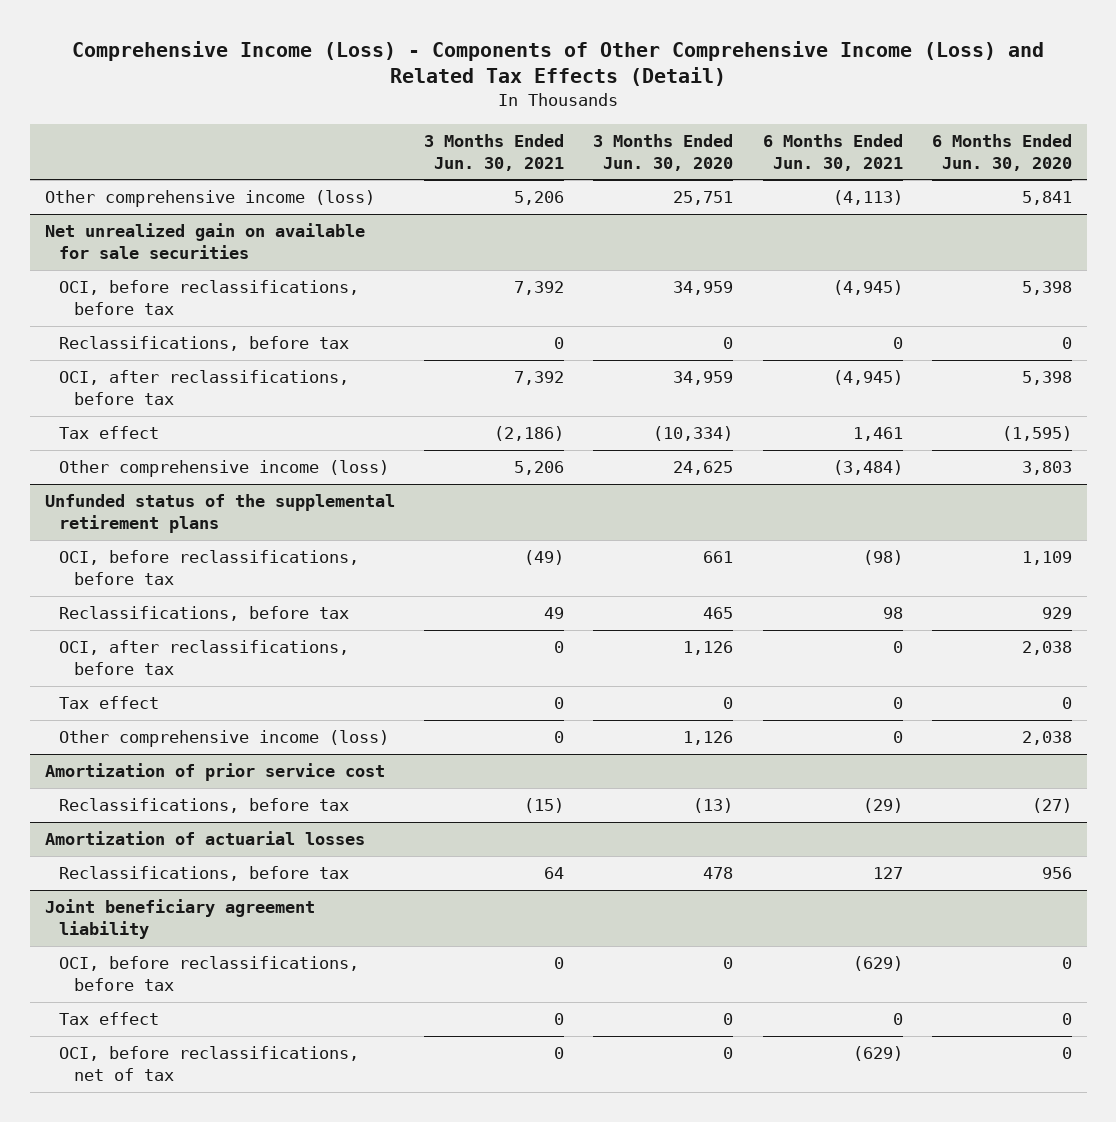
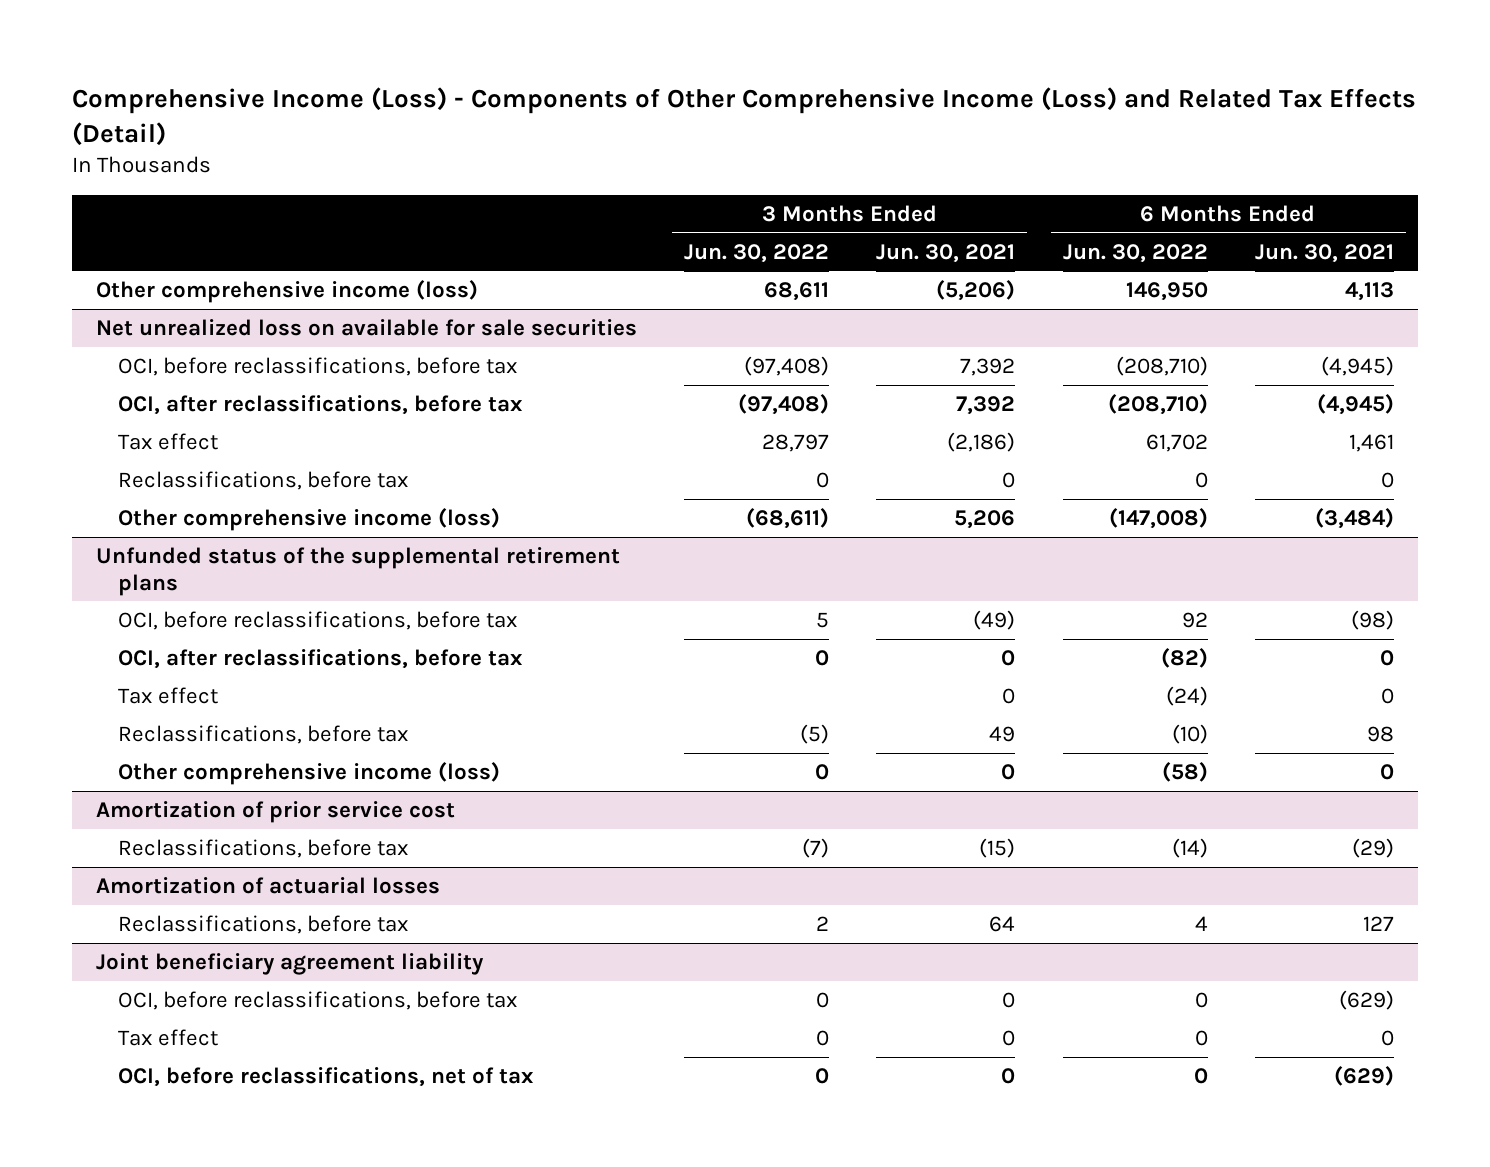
[593,133,734,171] 3 Months Ended Jun. 30, 2020 -> none
[931,133,1072,171] 6 Months Ended Jun. 30, 2020 -> none
none -> [684,243,830,263] Jun. 30, 2022
none -> [1062,243,1208,263] Jun. 30, 2022
[513,191,564,206] 5,206 -> [936,279,1016,301] (5,206)
[832,190,903,206] (4,113) -> [1344,281,1394,301] 4,113
[44,223,365,260] Net unrealized gain on available for sale securities -> [95,318,637,336] Net unrealized loss on available for sale securities
[59,336,350,352] Reclassifications, before tax -> none
none -> [117,470,409,490] Reclassifications, before tax
[59,606,350,622] Reclassifications, before tax -> [117,724,409,744] Reclassifications, before tax

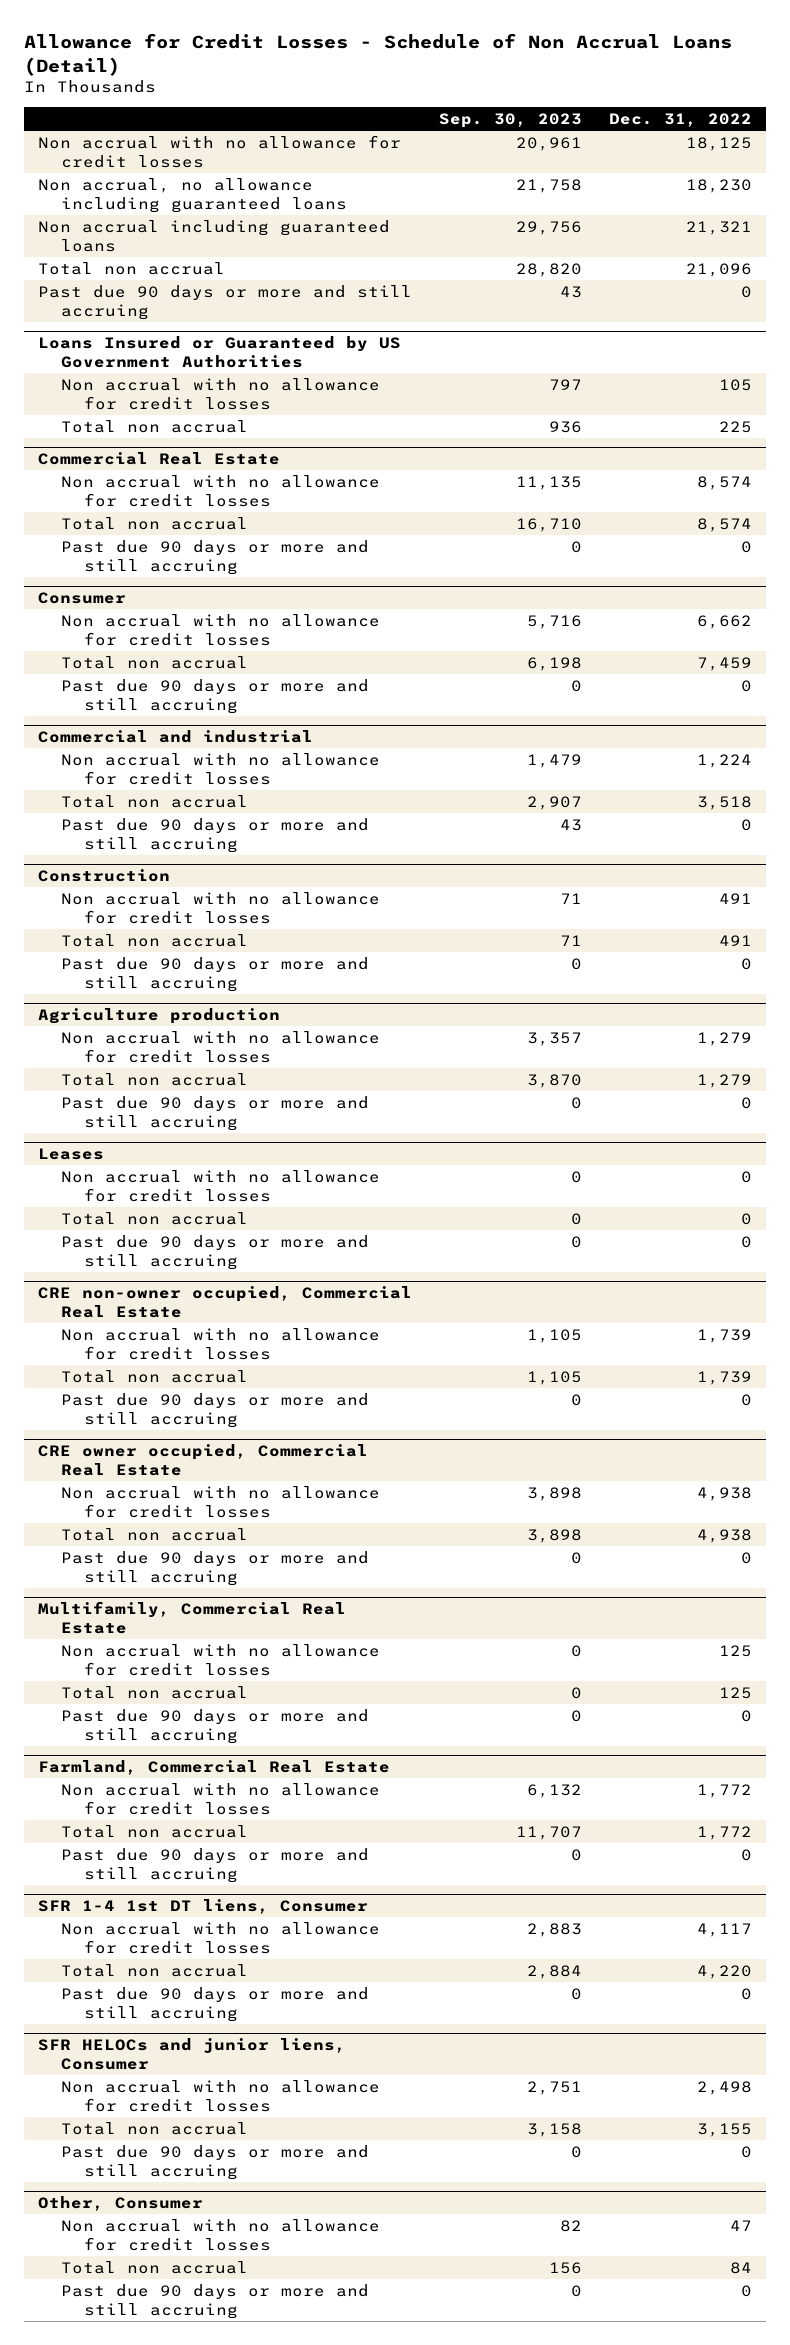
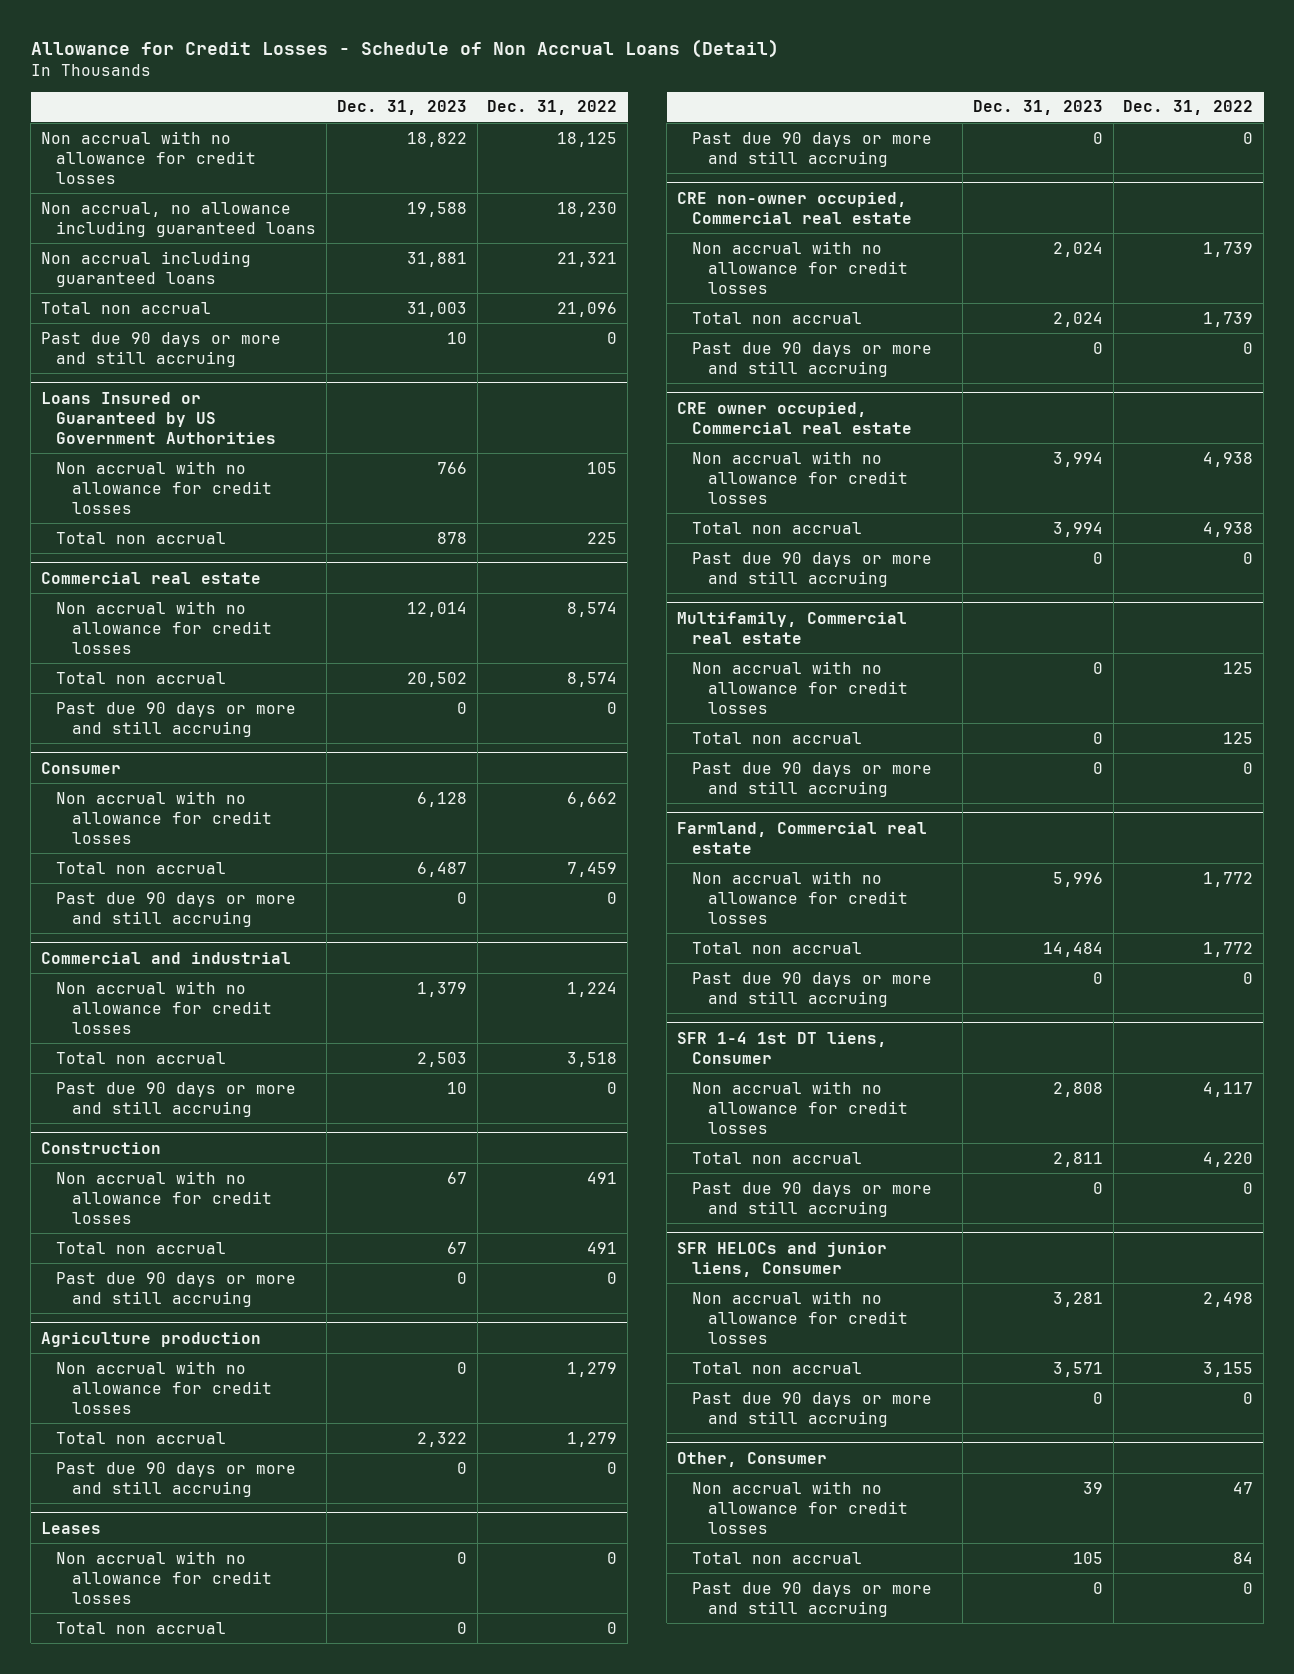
[439,113,583,129] Sep. 30, 2023 -> none
none -> [336,100,467,116] Dec. 31, 2023
[38,452,281,466] Commercial Real Estate -> [41,571,262,584] Commercial real estate
[38,1286,413,1319] CRE non-owner occupied, Commercial Real Estate -> [676,191,913,224] CRE non-owner occupied, Commercial real estate
[38,1444,369,1477] CRE owner occupied, Commercial Real Estate -> [676,401,913,434] CRE owner occupied, Commercial real estate
[38,1601,347,1635] Multifamily, Commercial Real Estate -> [676,611,907,644] Multifamily, Commercial real estate
[38,1760,391,1776] Farmland, Commercial Real Estate -> [676,821,927,854] Farmland, Commercial real estate

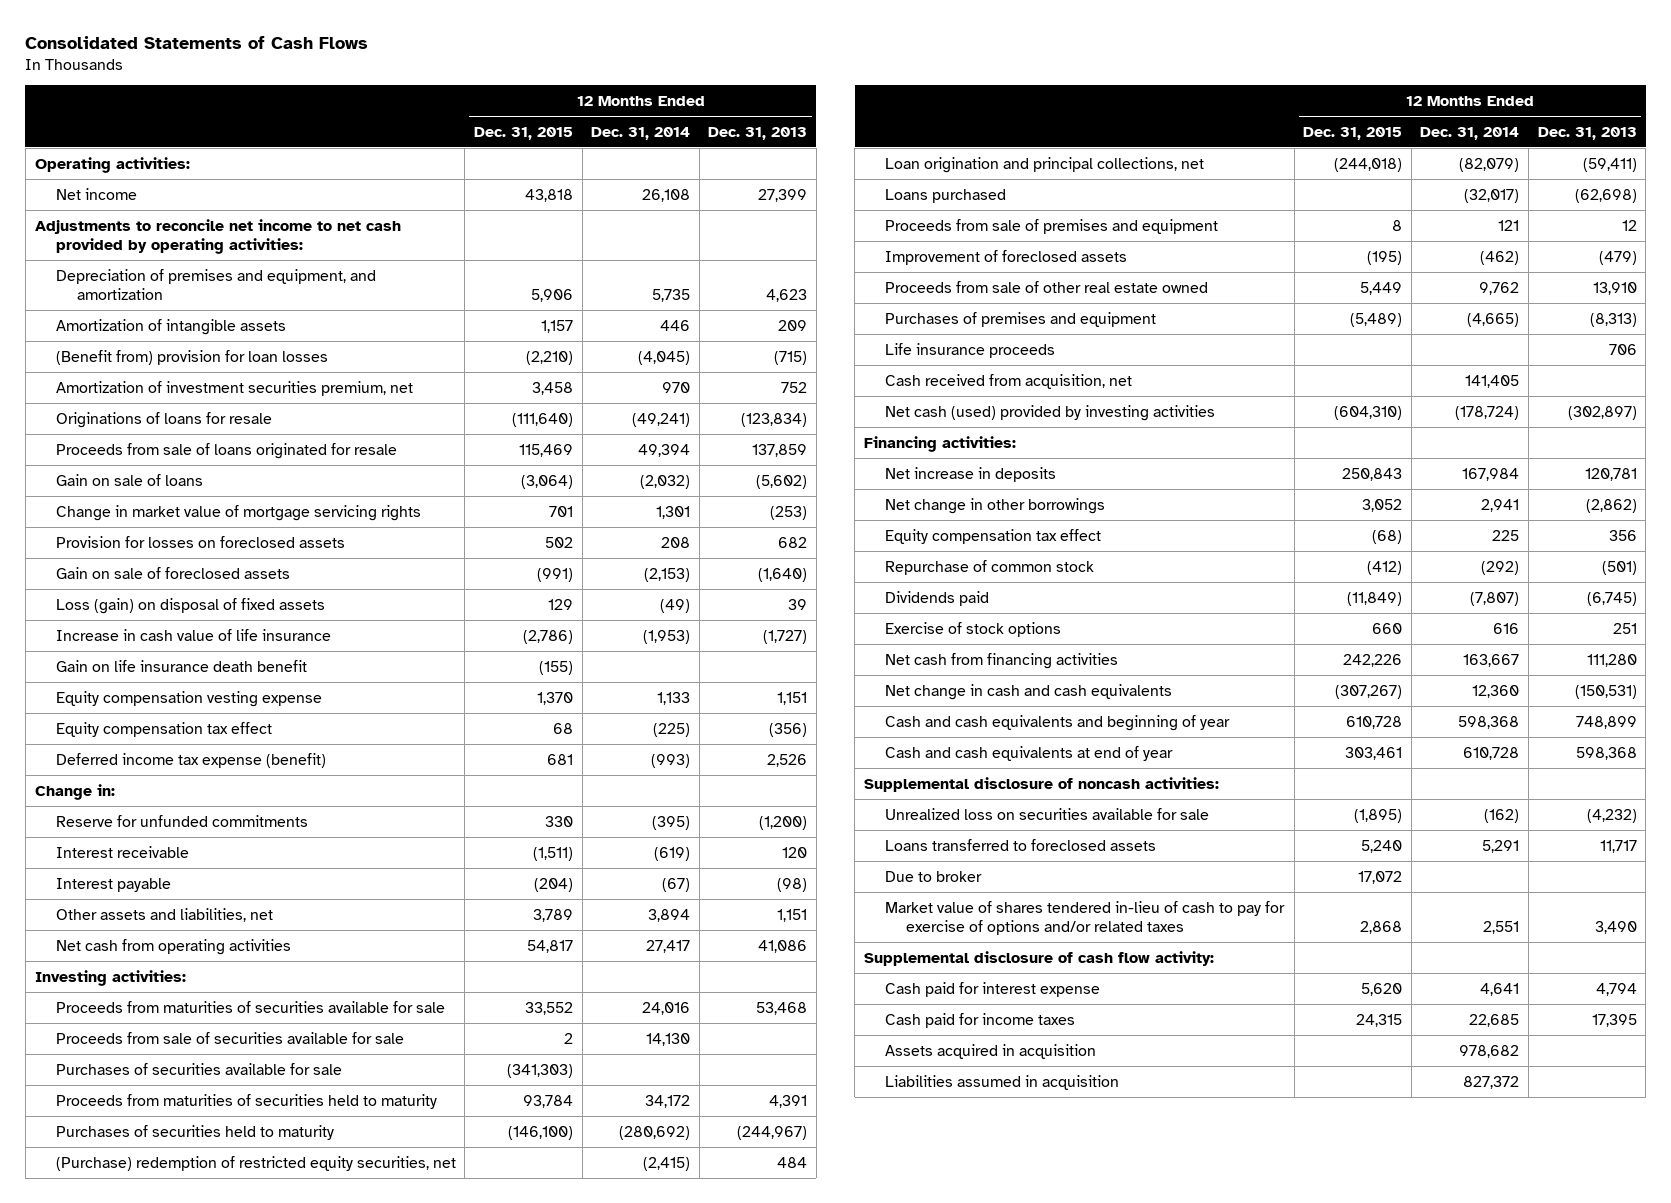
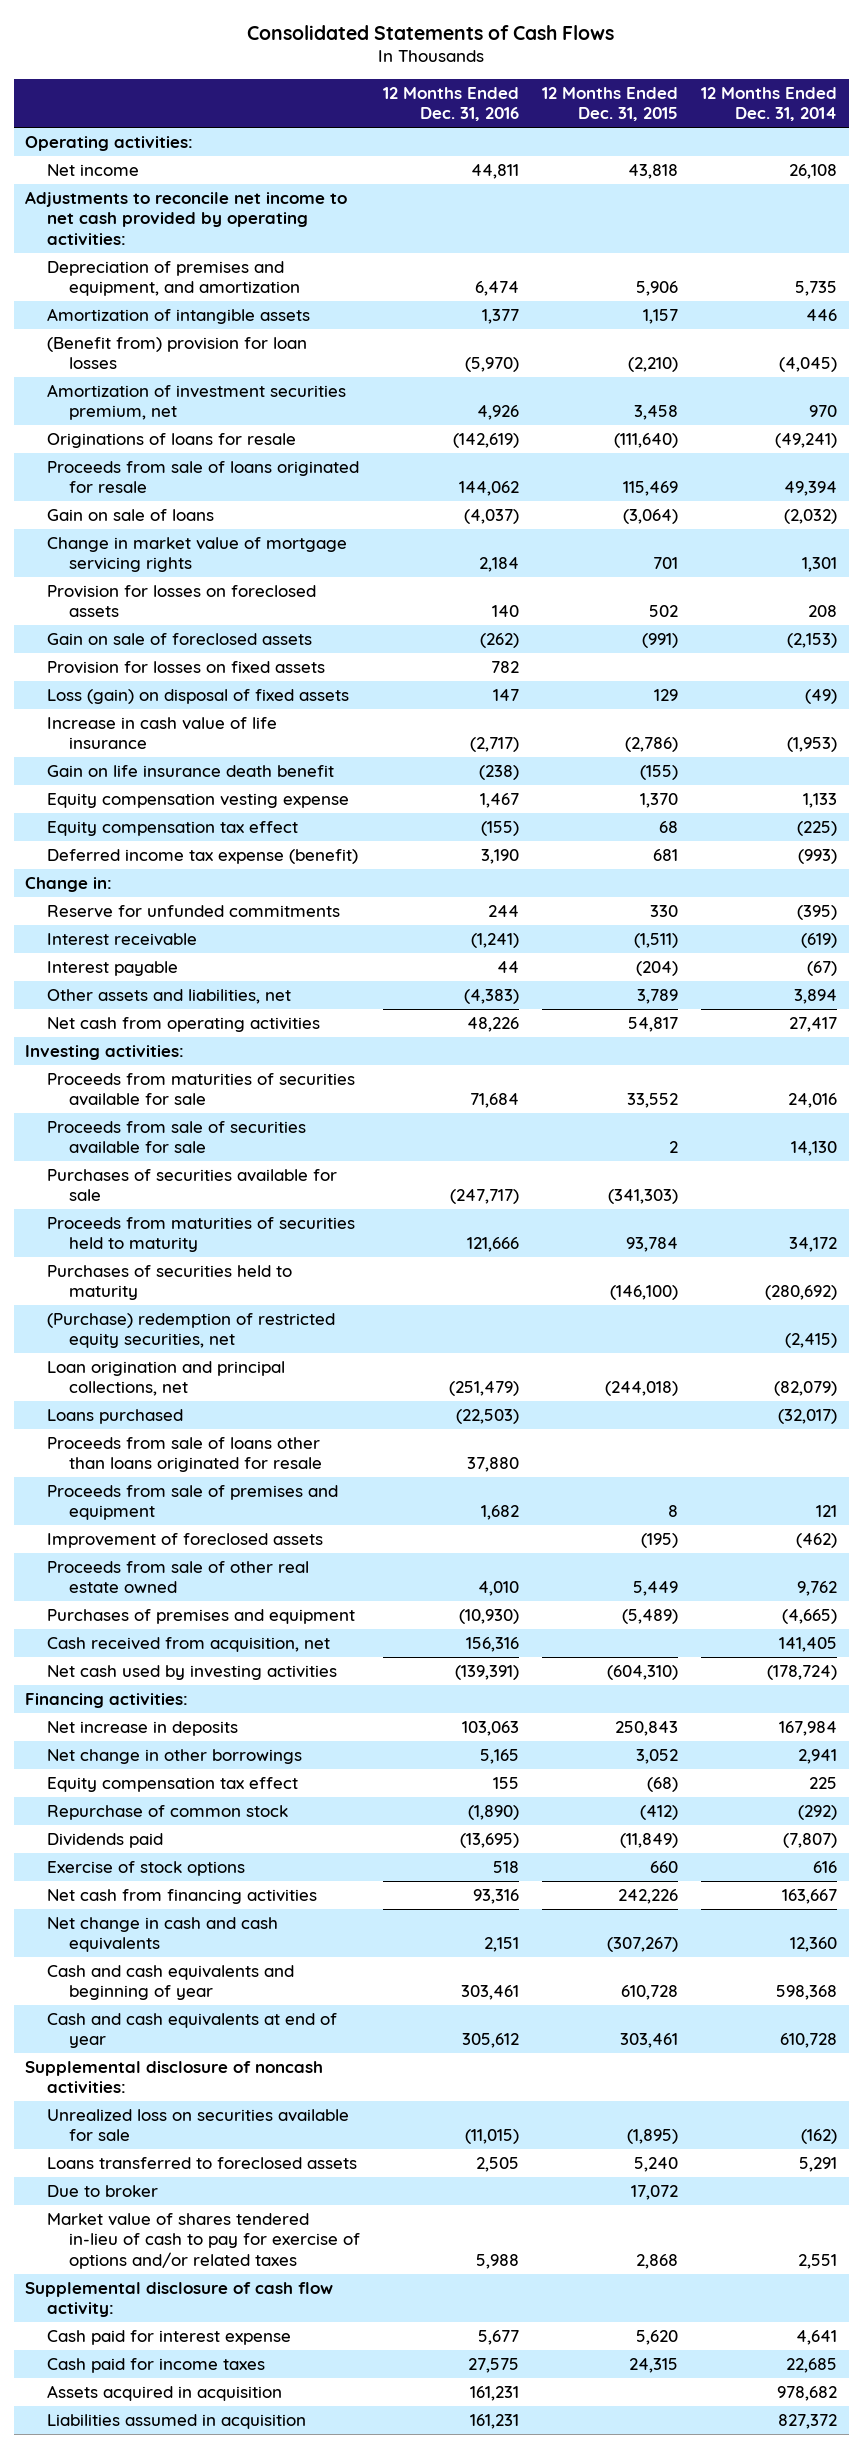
[708,126,808,140] Dec. 31, 2013 -> none
none -> [382,86,519,122] 12 Months Ended Dec. 31, 2016
none -> [46,660,325,674] Provision for losses on fixed assets
none -> [46,1436,322,1473] Proceeds from sale of loans other than loans originated for resale
[884,342,1055,358] Life insurance proceeds -> none
[884,404,1215,421] Net cash (used) provided by investing activities -> [46,1664,337,1680] Net cash used by investing activities

